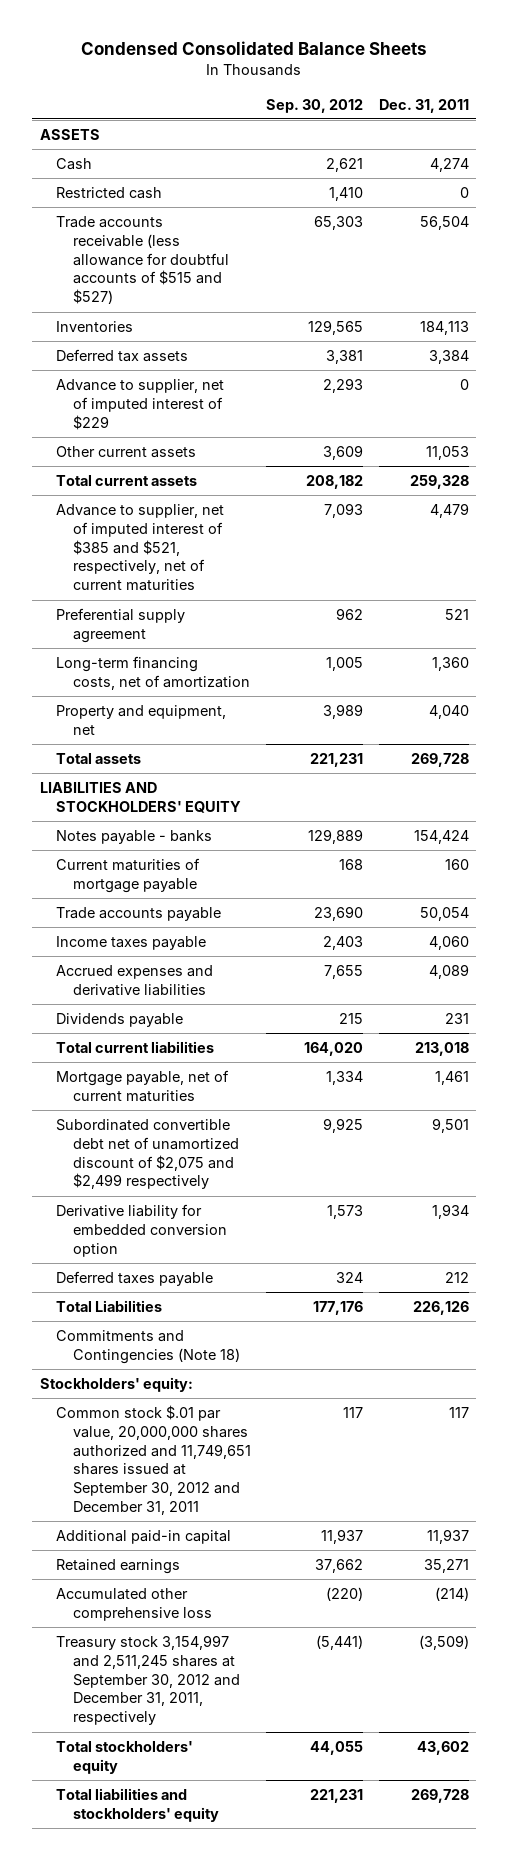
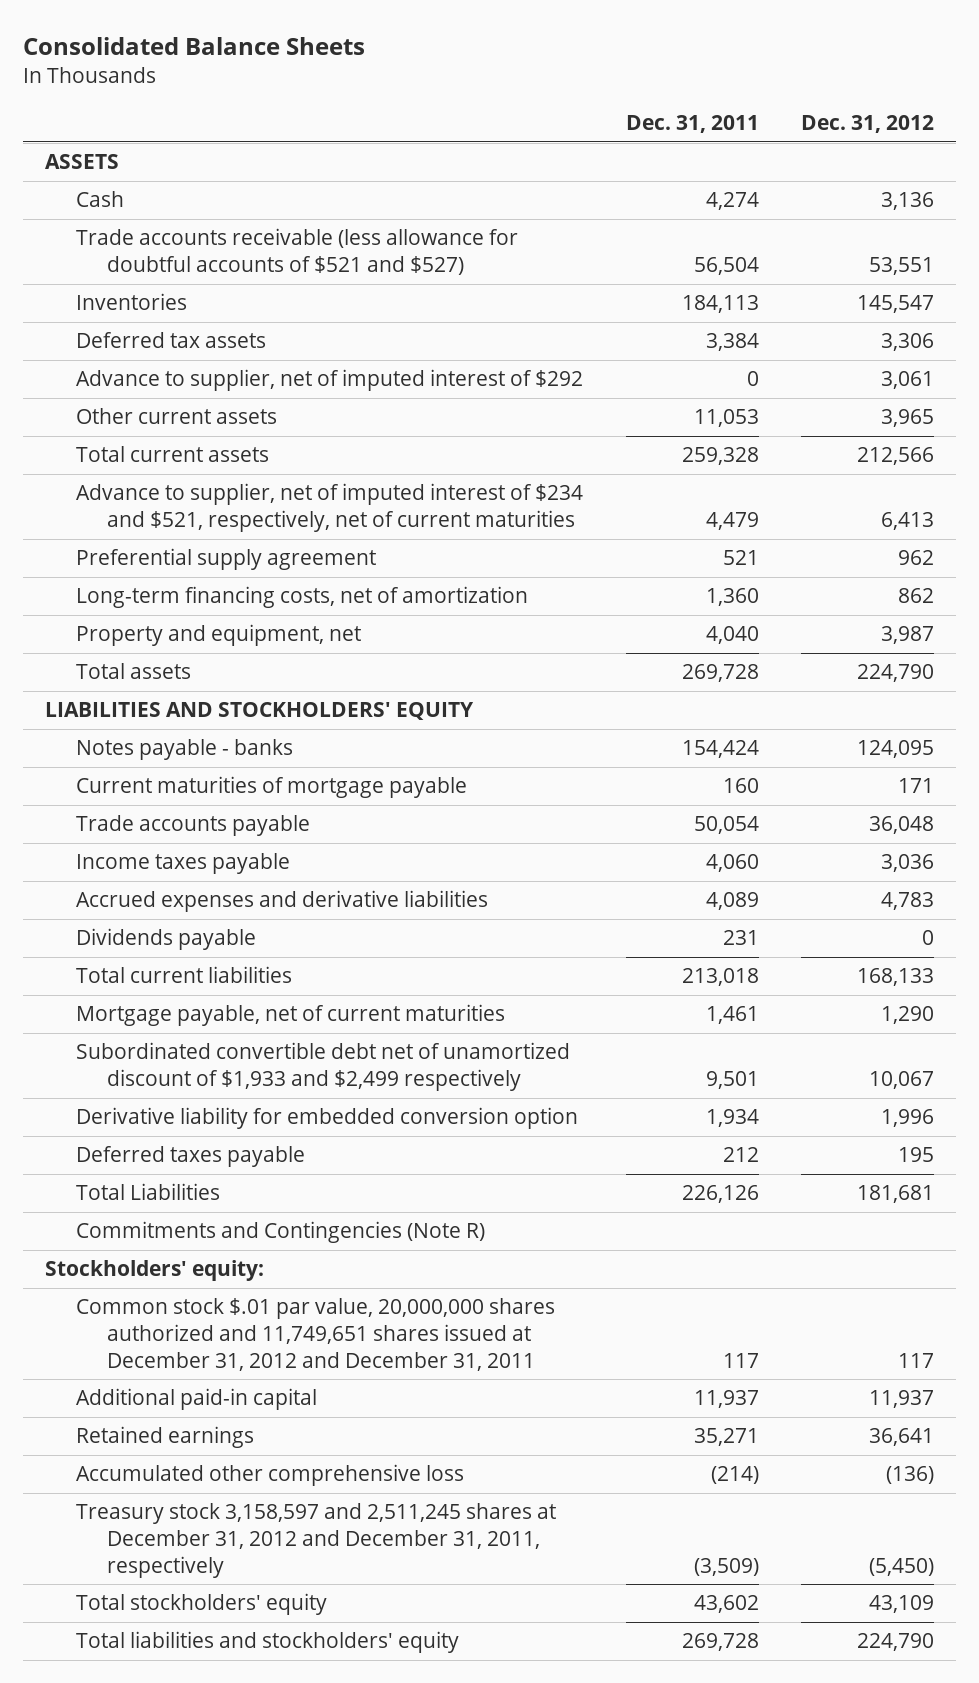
[81,41,428,56] Condensed Consolidated Balance Sheets -> [23,37,366,56] Consolidated Balance Sheets
[266,98,364,113] Sep. 30, 2012 -> none
none -> [801,114,935,133] Dec. 31, 2012
[56,186,163,199] Restricted cash -> none
[56,215,229,305] Trade accounts receivable (less allowance for doubtful accounts of $515 and $527) -> [75,228,518,275] Trade accounts receivable (less allowance for doubtful accounts of $521 and $527)
[56,378,225,430] Advance to supplier, net of imputed interest of $229 -> [75,369,583,392] Advance to supplier, net of imputed interest of $292
[56,503,225,592] Advance to supplier, net of imputed interest of $385 and $521, respectively, net of current maturities -> [75,483,583,532] Advance to supplier, net of imputed interest of $234 and $521, respectively, net of current maturities
[56,1118,239,1190] Subordinated convertible debt net of unamortized discount of $2,075 and $2,499 respectively -> [75,1042,570,1091] Subordinated convertible debt net of unamortized discount of $1,933 and $2,499 respectively
[56,1329,240,1364] Commitments and Contingencies (Note 18) -> [75,1221,485,1244] Commitments and Contingencies (Note R)
[56,1404,251,1516] Common stock $.01 par value, 20,000,000 shares authorized and 11,749,651 shares issued at September 30, 2012 and December 31, 2011 -> [75,1298,555,1371] Common stock $.01 par value, 20,000,000 shares authorized and 11,749,651 shares issued at December 31, 2012 and December 31, 2011
[56,1634,240,1726] Treasury stock 3,154,997 and 2,511,245 shares at September 30, 2012 and December 31, 2011, respectively -> [75,1503,556,1578] Treasury stock 3,158,597 and 2,511,245 shares at December 31, 2012 and December 31, 2011, respectively

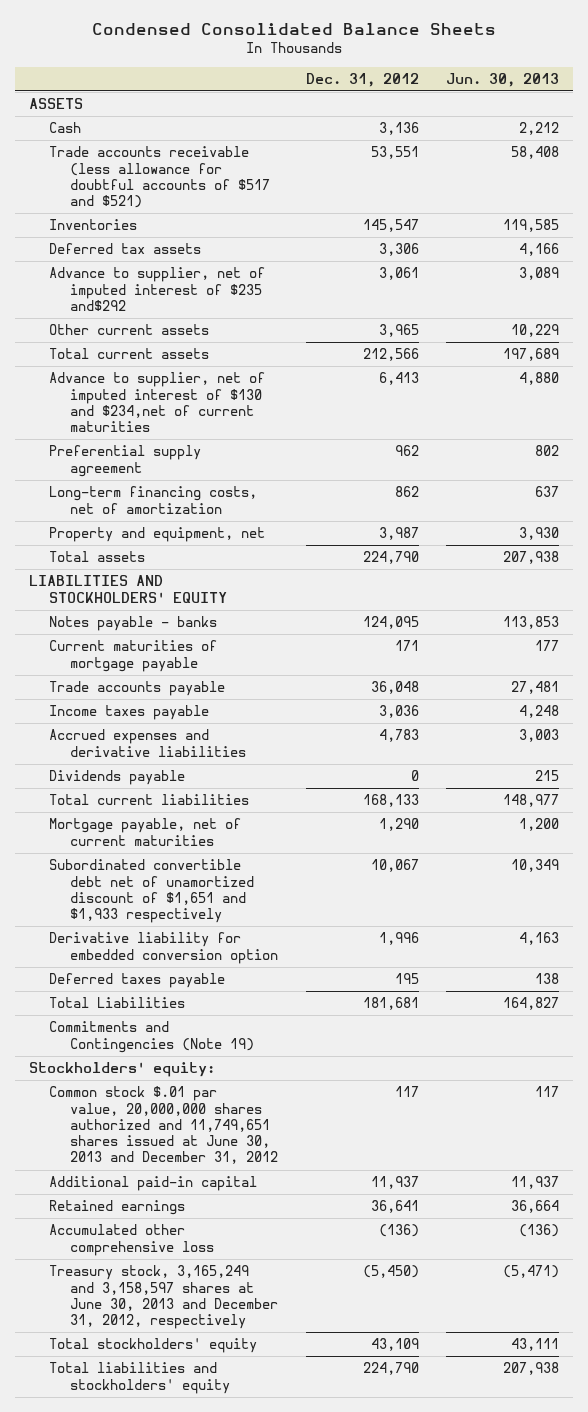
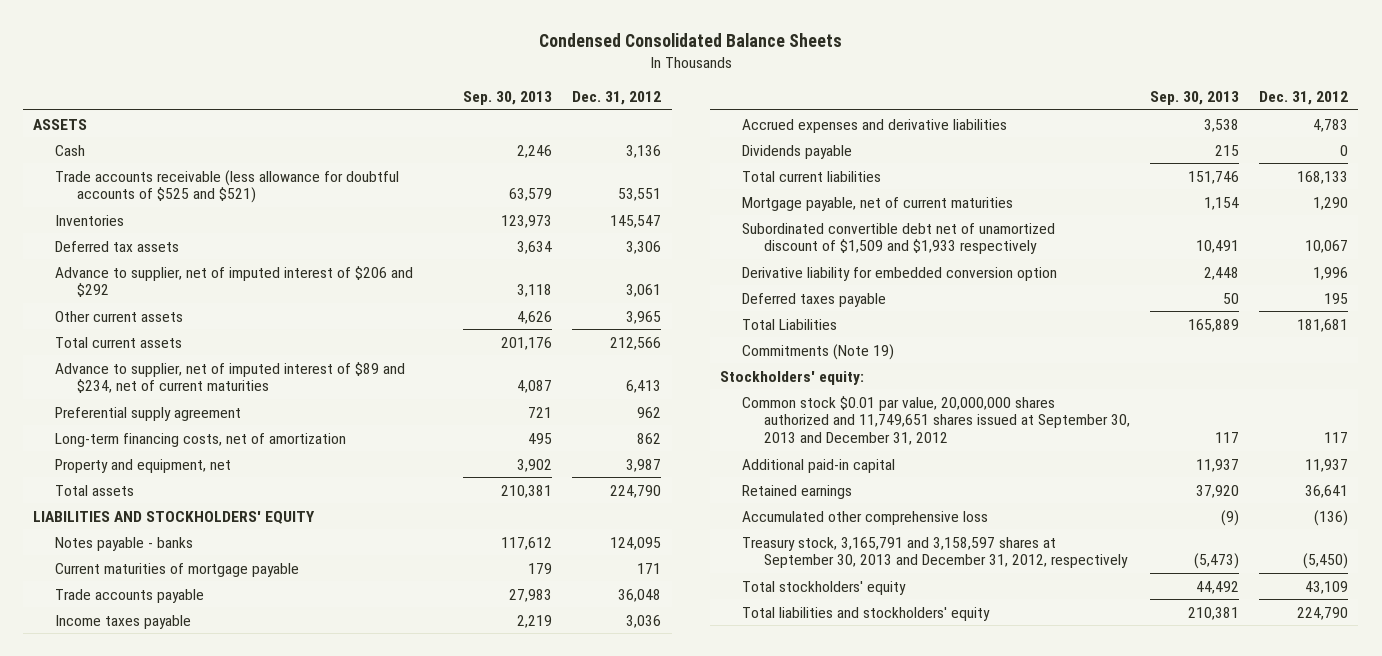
[446,72,560,87] Jun. 30, 2013 -> none
none -> [463,90,553,105] Sep. 30, 2013
[49,146,271,209] Trade accounts receivable (less allowance for doubtful accounts of $517 and $521) -> [55,169,400,204] Trade accounts receivable (less allowance for doubtful accounts of $525 and $521)
[49,267,266,311] Advance to supplier, net of imputed interest of $235 and$292 -> [55,265,414,298] Advance to supplier, net of imputed interest of $206 and $292
[49,372,266,433] Advance to supplier, net of imputed interest of $130 and $234,net of current maturities -> [55,361,406,394] Advance to supplier, net of imputed interest of $89 and $234, net of current maturities
[49,859,255,924] Subordinated convertible debt net of unamortized discount of $1,651 and $1,933 respectively -> [741,222,1055,255] Subordinated convertible debt net of unamortized discount of $1,509 and $1,933 respectively
[49,1021,255,1053] Commitments and Contingencies (Note 19) -> [741,343,894,360] Commitments (Note 19)
[49,1086,279,1165] Common stock $.01 par value, 20,000,000 shares authorized and 11,749,651 shares issued at June 30, 2013 and December 31, 2012 -> [741,395,1130,446] Common stock $0.01 par value, 20,000,000 shares authorized and 11,749,651 shares issued at September 30, 2013 and December 31, 2012
[49,1265,279,1330] Treasury stock, 3,165,249 and 3,158,597 shares at June 30, 2013 and December 31, 2012, respectively -> [741,536,1128,569] Treasury stock, 3,165,791 and 3,158,597 shares at September 30, 2013 and December 31, 2012, respectively

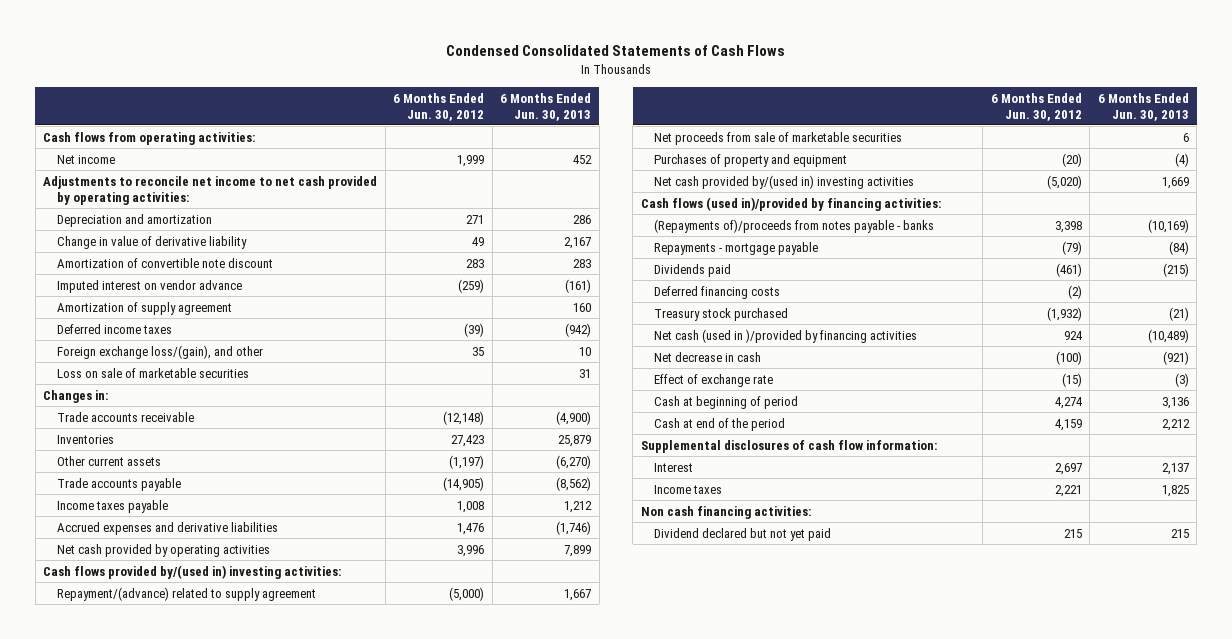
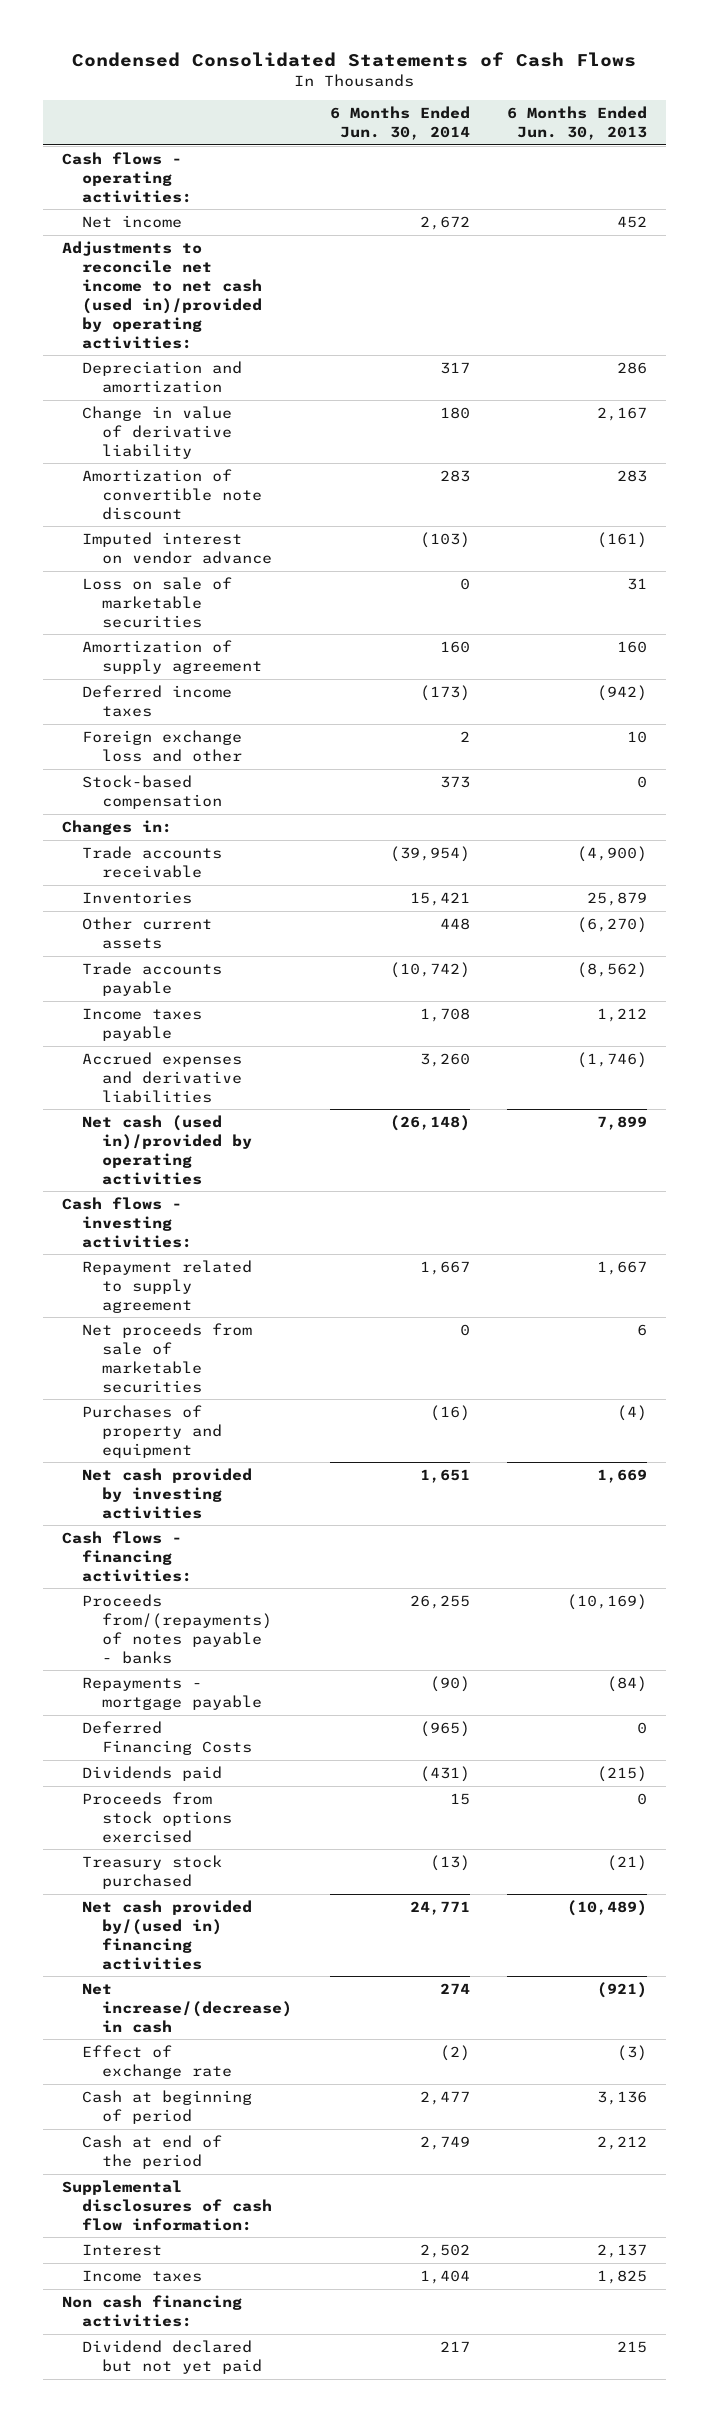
[393,92,485,121] 6 Months Ended Jun. 30, 2012 -> none
none -> [329,106,470,141] 6 Months Ended Jun. 30, 2014
[43,131,256,145] Cash flows from operating activities: -> [61,151,192,203] Cash flows - operating activities:
[43,175,378,205] Adjustments to reconcile net income to net cash provided by operating activities: -> [61,240,262,349] Adjustments to reconcile net income to net cash (used in)/provided by operating activities:
[57,367,250,378] Loss on sale of marketable securities -> [81,576,232,628] Loss on sale of marketable securities
[57,344,264,359] Foreign exchange loss/(gain), and other -> [81,729,243,762] Foreign exchange loss and other
none -> [81,774,223,809] Stock-based compensation
[57,543,271,557] Net cash provided by operating activities -> [81,1114,253,1185] Net cash (used in)/provided by operating activities
[43,564,342,579] Cash flows provided by/(used in) investing activities: -> [61,1196,192,1248] Cash flows - investing activities:
[57,586,317,601] Repayment/(advance) related to supply agreement -> [81,1259,252,1313] Repayment related to supply agreement
[654,174,915,189] Net cash provided by/(used in) investing activities -> [81,1467,252,1519] Net cash provided by investing activities
[640,196,941,211] Cash flows (used in)/provided by financing activities: -> [61,1530,192,1582] Cash flows - financing activities:
[654,218,935,233] (Repayments of)/proceeds from notes payable - banks -> [81,1593,273,1664] Proceeds from/(repayments) of notes payable - banks
none -> [81,1720,253,1755] Deferred Financing Costs
[654,285,781,299] Deferred financing costs -> none
none -> [81,1791,233,1843] Proceeds from stock options exercised
[654,328,918,343] Net cash (used in )/provided by financing activities -> [81,1899,252,1970] Net cash provided by/(used in) financing activities
[654,351,762,362] Net decrease in cash -> [81,1982,293,2033] Net increase/(decrease) in cash

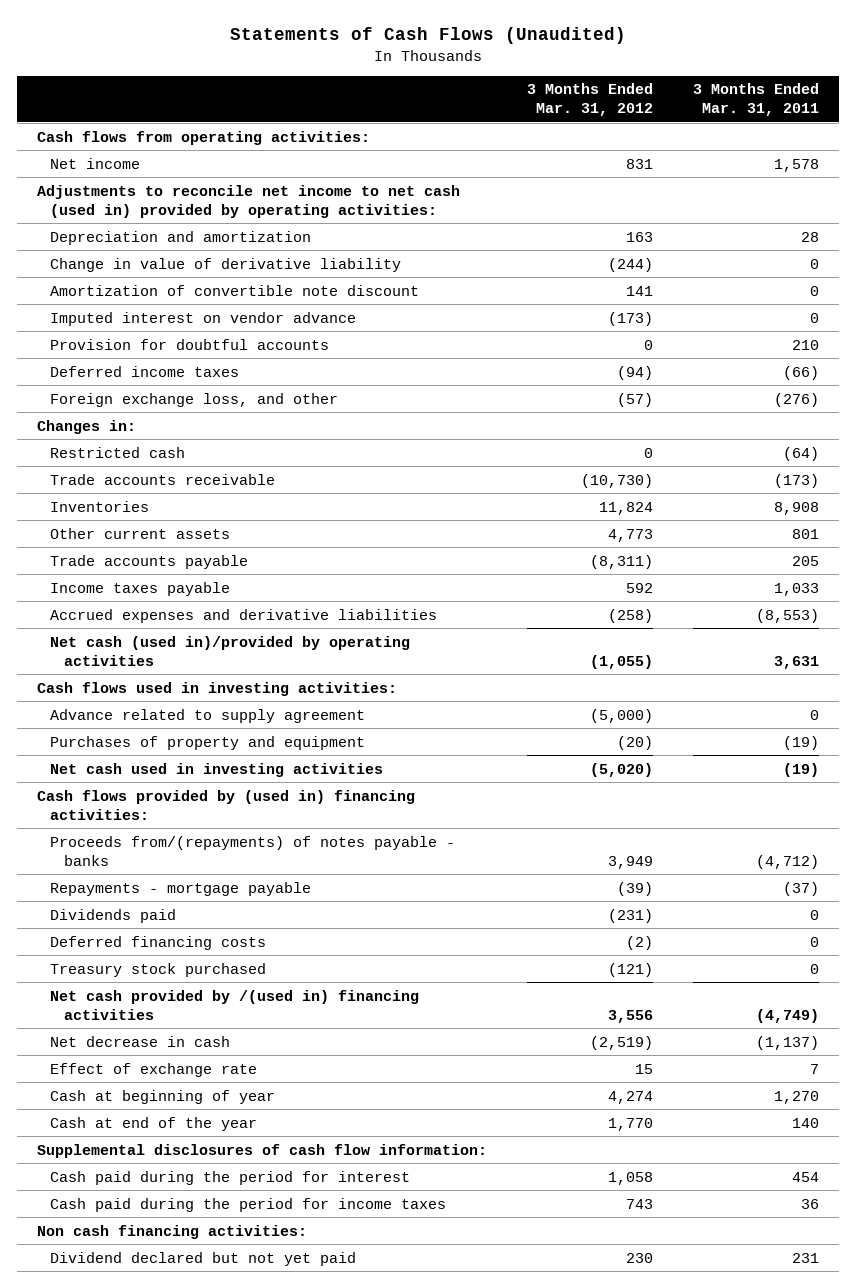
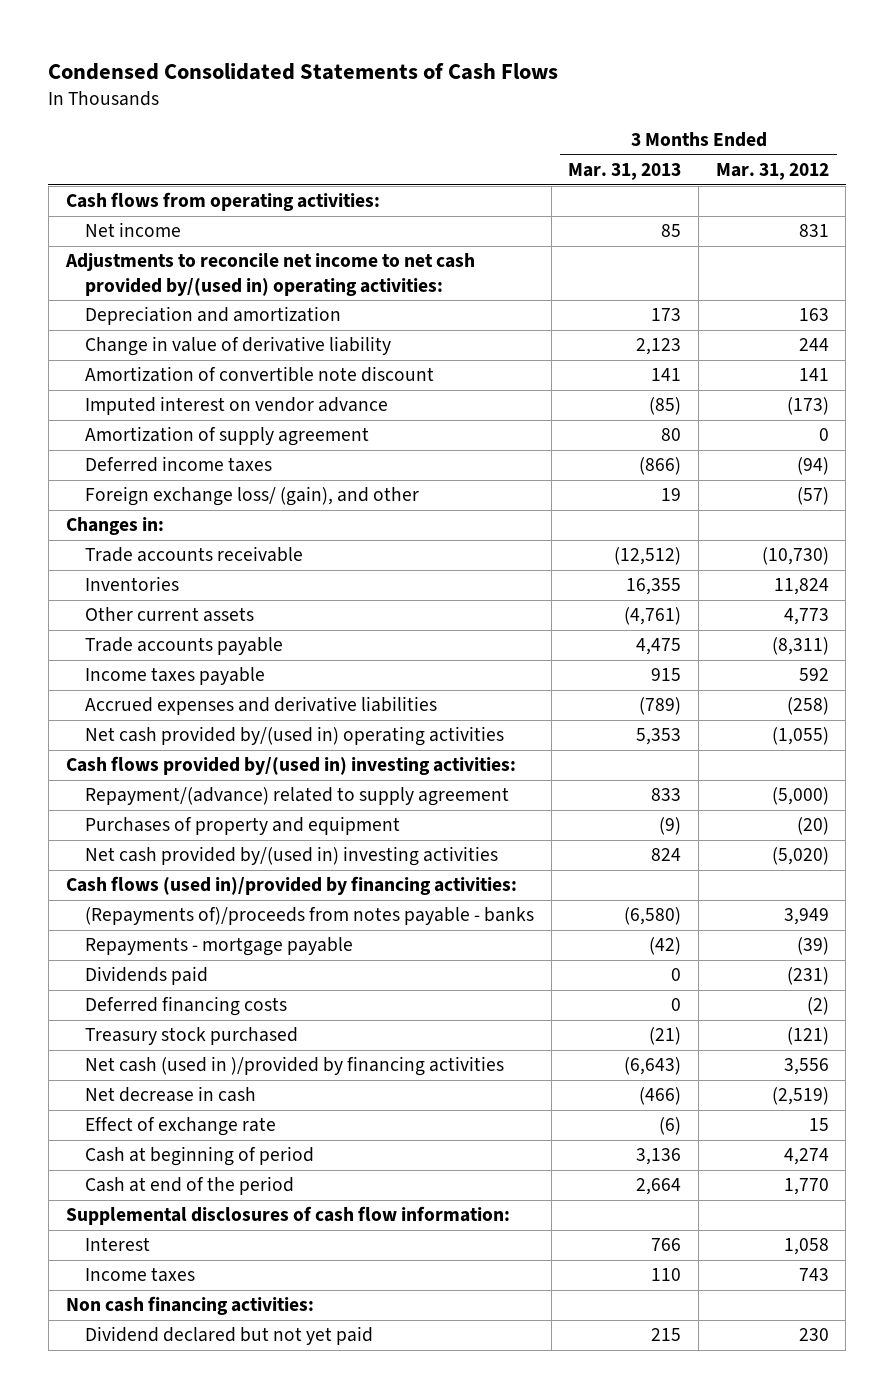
[230,27,627,45] Statements of Cash Flows (Unaudited) -> [48,62,559,80] Condensed Consolidated Statements of Cash Flows
[693,83,820,117] 3 Months Ended Mar. 31, 2011 -> none
none -> [568,162,682,180] Mar. 31, 2013
[36,184,460,218] Adjustments to reconcile net income to net cash (used in) provided by operating activities: -> [64,253,475,296] Adjustments to reconcile net income to net cash provided by/(used in) operating activities:
[608,257,654,272] (244) -> [798,338,829,352] 244
[50,338,330,350] Provision for doubtful accounts -> none
none -> [85,426,370,447] Amortization of supply agreement
[50,392,339,407] Foreign exchange loss, and other -> [85,486,420,507] Foreign exchange loss/ (gain), and other
[50,446,186,458] Restricted cash -> none
[50,635,411,666] Net cash (used in)/provided by operating activities -> [85,726,505,747] Net cash provided by/(used in) operating activities
[36,681,397,696] Cash flows used in investing activities: -> [65,756,516,776] Cash flows provided by/(used in) investing activities:
[50,708,366,723] Advance related to supply agreement -> [85,787,510,807] Repayment/(advance) related to supply agreement
[50,762,384,777] Net cash used in investing activities -> [85,846,499,867] Net cash provided by/(used in) investing activities
[36,789,415,820] Cash flows provided by (used in) financing activities: -> [65,876,517,896] Cash flows (used in)/provided by financing activities:
[50,835,456,866] Proceeds from/(repayments) of notes payable - banks -> [85,907,535,926] (Repayments of)/proceeds from notes payable - banks
[50,989,420,1020] Net cash provided by /(used in) financing activities -> [85,1056,505,1077] Net cash (used in )/provided by financing activities
[50,1089,276,1104] Cash at beginning of year -> [85,1146,315,1167] Cash at beginning of period
[50,1116,258,1131] Cash at end of the year -> [85,1176,295,1196] Cash at end of the period
[50,1170,411,1185] Cash paid during the period for interest -> [85,1237,151,1252] Interest
[50,1197,447,1212] Cash paid during the period for income taxes -> [85,1267,196,1283] Income taxes

